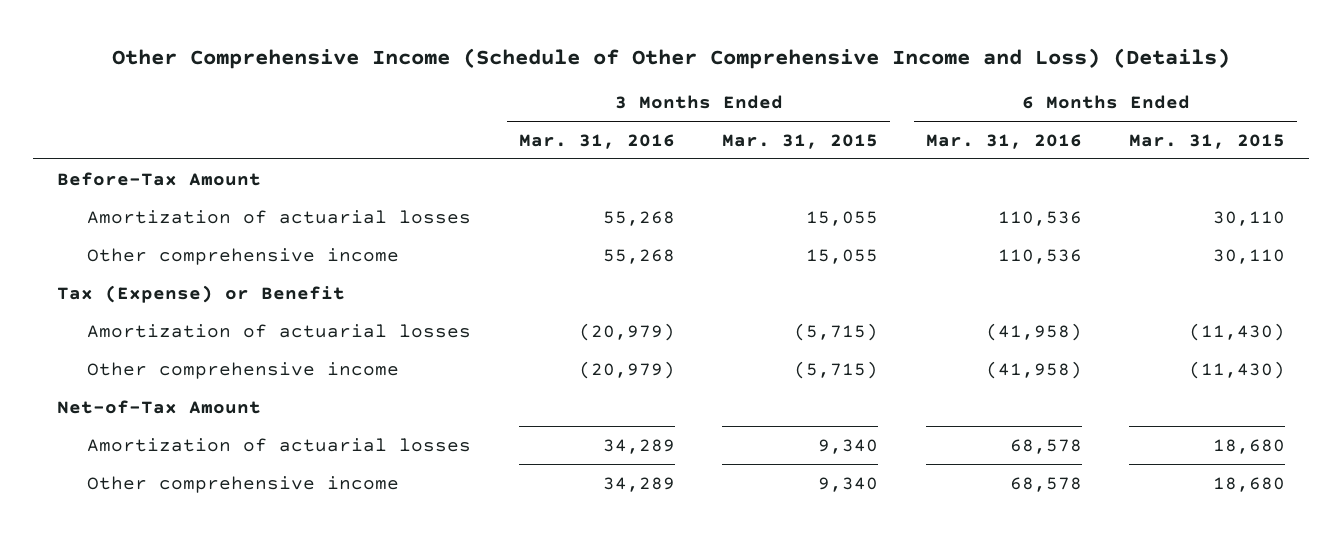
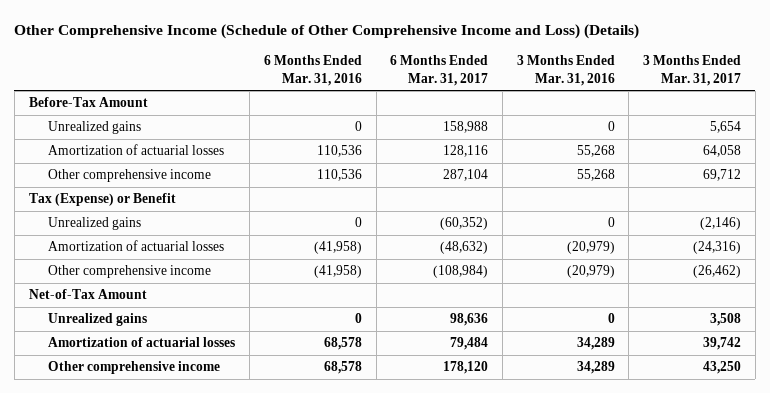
[722,133,879,149] Mar. 31, 2015 -> none
[1129,133,1286,149] Mar. 31, 2015 -> none
none -> [390,55,489,86] 6 Months Ended Mar. 31, 2017
none -> [643,55,742,86] 3 Months Ended Mar. 31, 2017
none -> [48,121,142,135] Unrealized gains
none -> [48,217,142,231] Unrealized gains
none -> [48,313,148,327] Unrealized gains

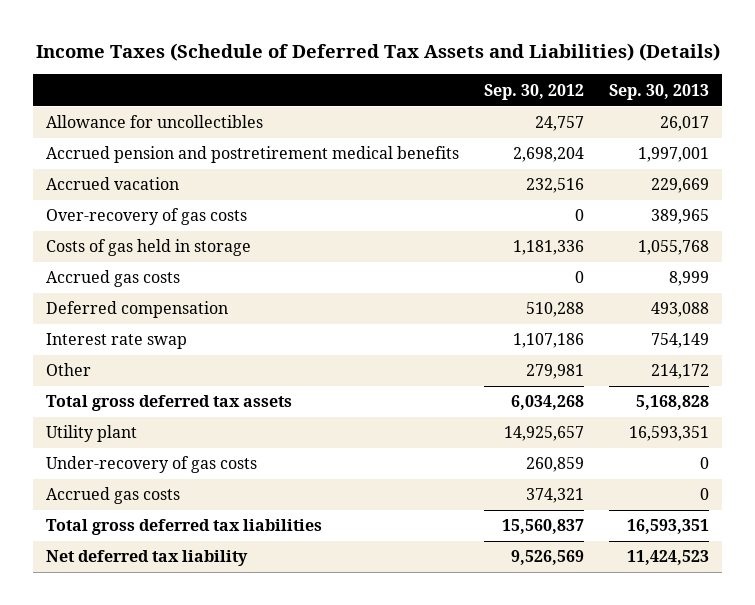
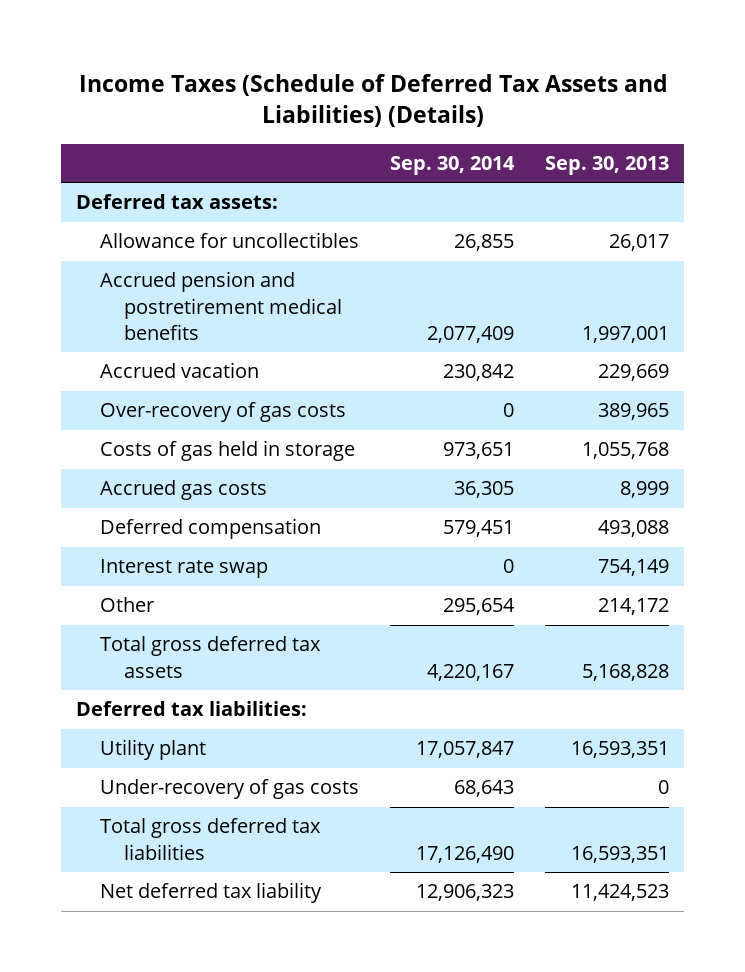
[484,83,585,100] Sep. 30, 2012 -> none
none -> [390,155,516,175] Sep. 30, 2014
none -> [76,194,279,210] Deferred tax assets:
none -> [76,701,308,717] Deferred tax liabilities:
[46,487,181,505] Accrued gas costs -> none

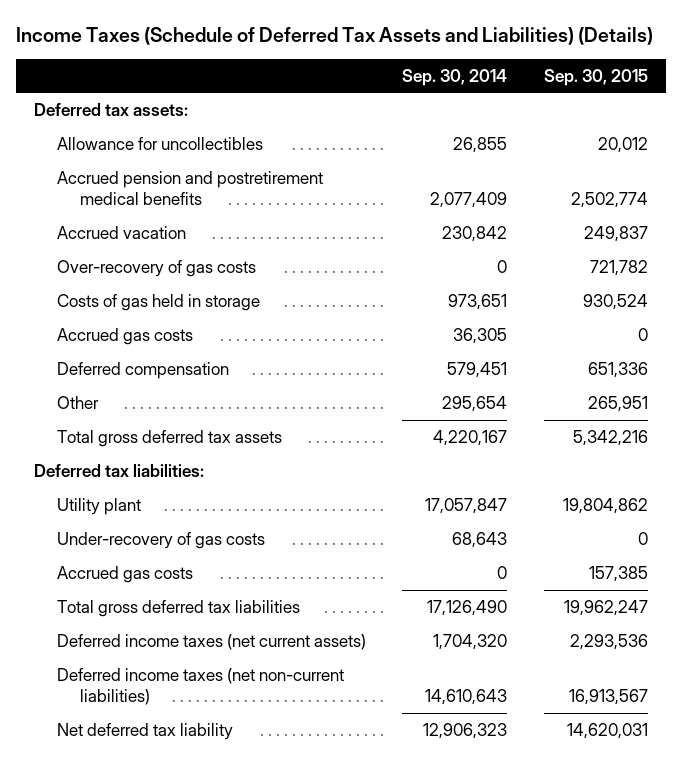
[544,155,669,175] Sep. 30, 2013 -> none
none -> [543,68,648,86] Sep. 30, 2015
[100,559,269,579] Interest rate swap -> none
none -> [57,565,194,583] Accrued gas costs
none -> [57,633,367,650] Deferred income taxes (net current assets)
none -> [57,667,345,706] Deferred income taxes (net non-current liabilities)

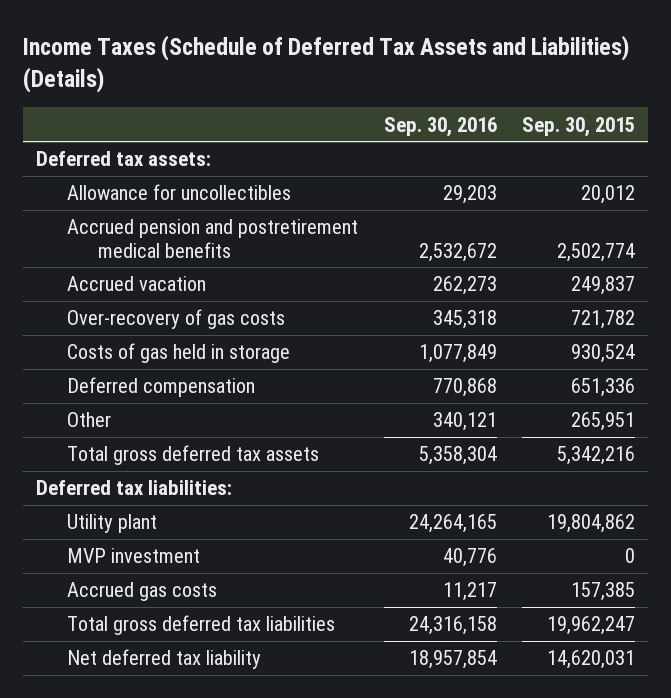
[402,68,508,86] Sep. 30, 2014 -> none
none -> [383,116,497,137] Sep. 30, 2016
[57,327,194,345] Accrued gas costs -> none
[57,531,266,549] Under-recovery of gas costs -> none
none -> [67,548,201,564] MVP investment
[57,633,367,650] Deferred income taxes (net current assets) -> none
[57,667,345,706] Deferred income taxes (net non-current liabilities) -> none

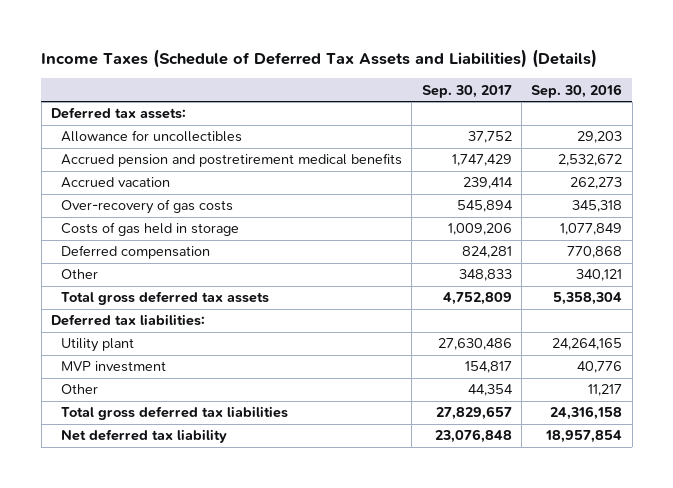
[522,116,636,137] Sep. 30, 2015 -> none
none -> [421,84,512,98] Sep. 30, 2017
[67,582,218,602] Accrued gas costs -> [61,384,99,395] Other

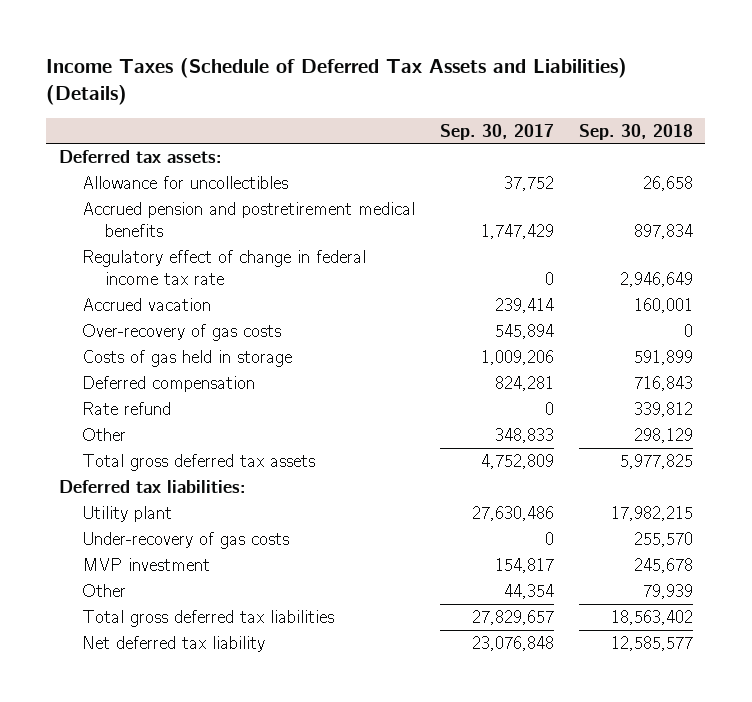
[531,83,623,98] Sep. 30, 2016 -> none
none -> [578,123,693,140] Sep. 30, 2018
none -> [81,249,366,285] Regulatory effect of change in federal income tax rate
none -> [81,401,171,415] Rate refund
none -> [81,531,289,549] Under-recovery of gas costs

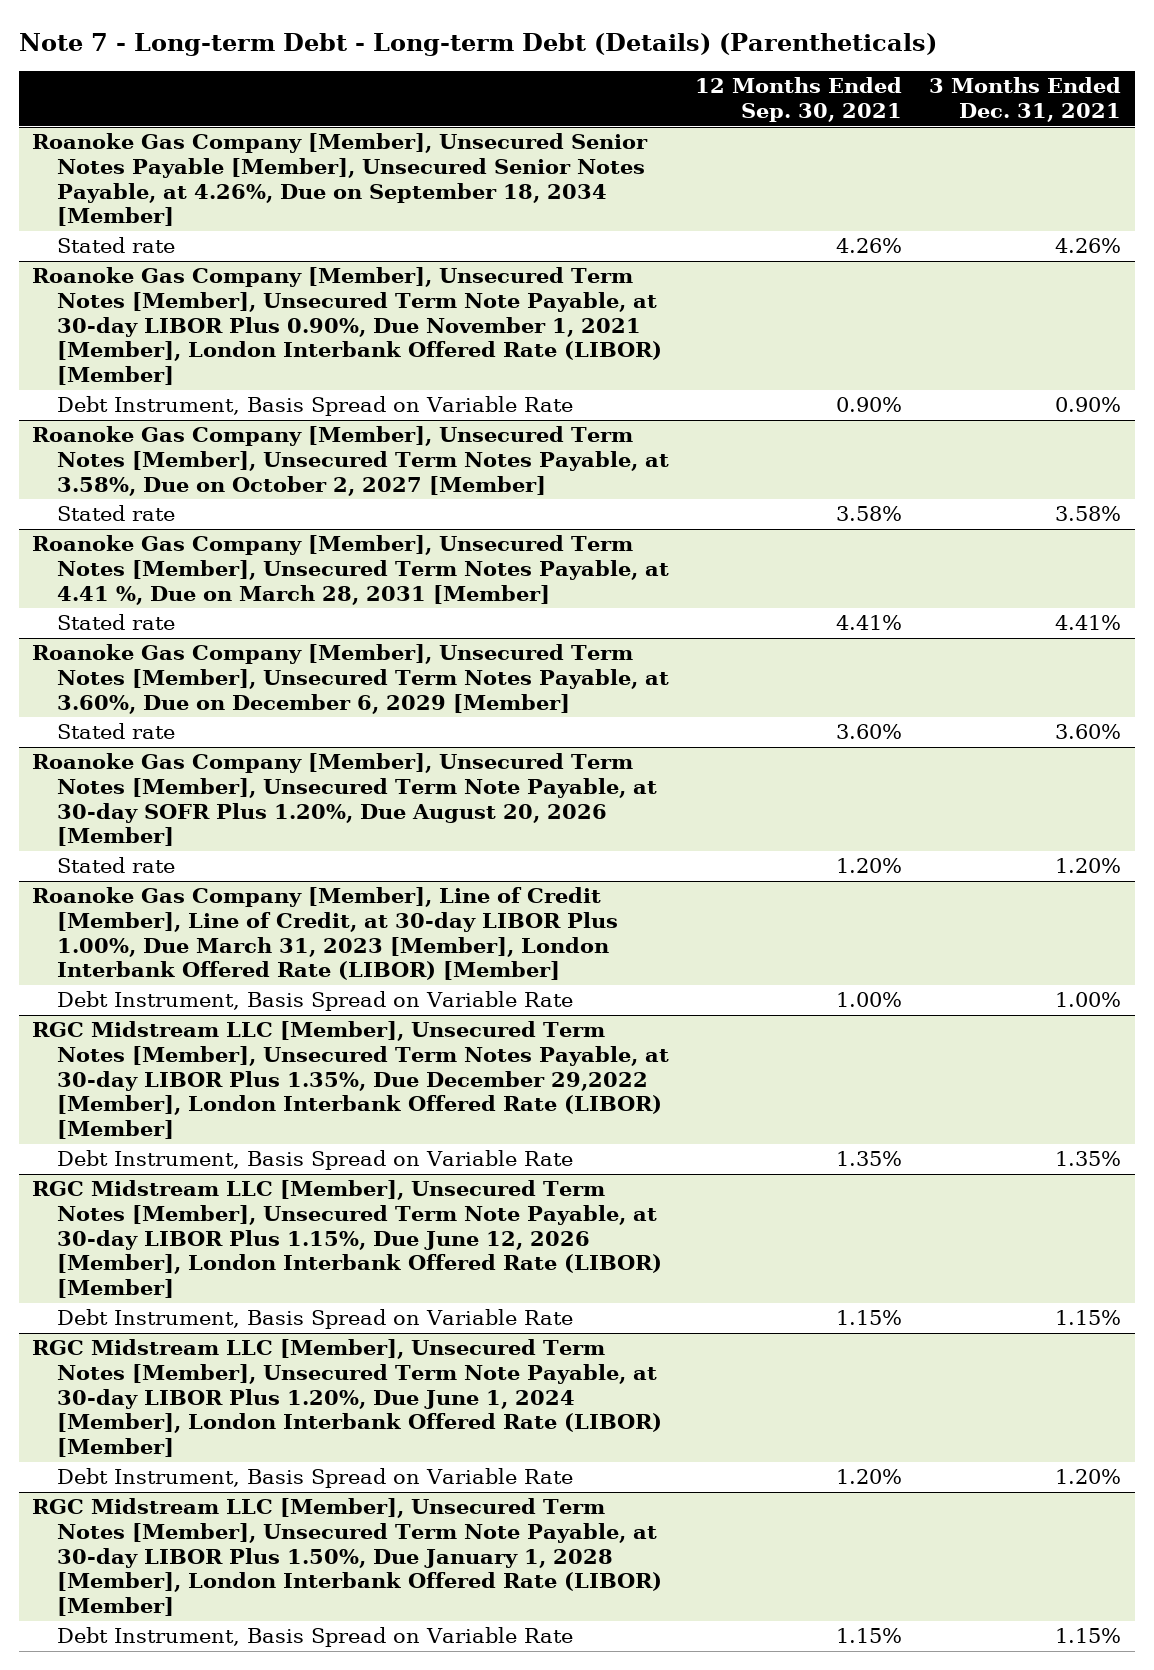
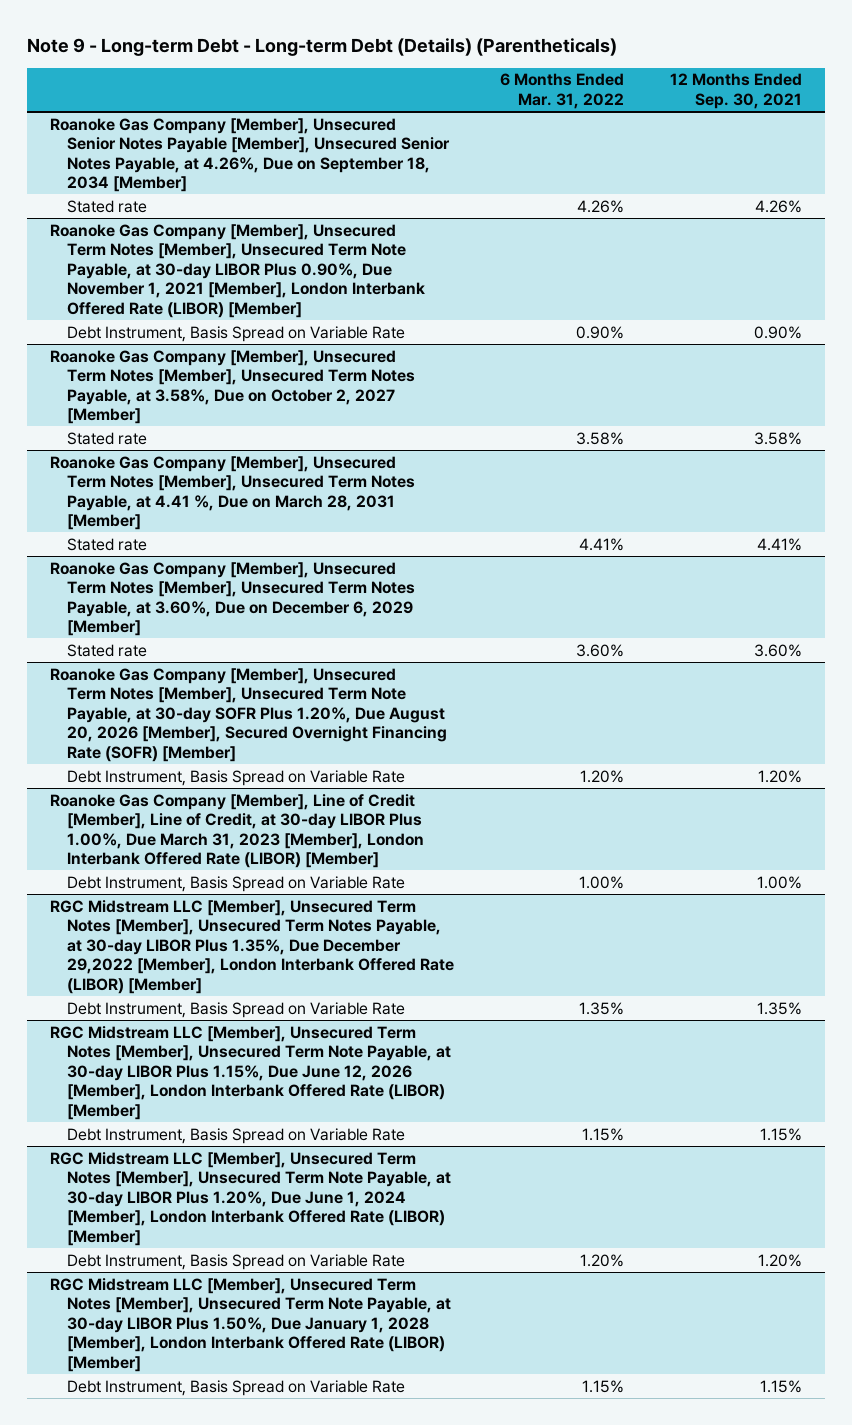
[18,32,937,56] Note 7 - Long-term Debt - Long-term Debt (Details) (Parentheticals) -> [26,37,617,56] Note 9 - Long-term Debt - Long-term Debt (Details) (Parentheticals)
[929,77,1122,122] 3 Months Ended Dec. 31, 2021 -> none
none -> [499,73,624,110] 6 Months Ended Mar. 31, 2022
[56,857,175,874] Stated rate -> none
[32,753,657,847] Roanoke Gas Company [Member], Unsecured Term Notes [Member], Unsecured Term Note Payable, at 30-day SOFR Plus 1.20%, Due August 20, 2026 [Member] -> [49,667,447,762] Roanoke Gas Company [Member], Unsecured Term Notes [Member], Unsecured Term Note Payable, at 30-day SOFR Plus 1.20%, Due August 20, 2026 [Member], Secured Overnight Financing Rate (SOFR) [Member]
none -> [66,769,405,786] Debt Instrument, Basis Spread on Variable Rate

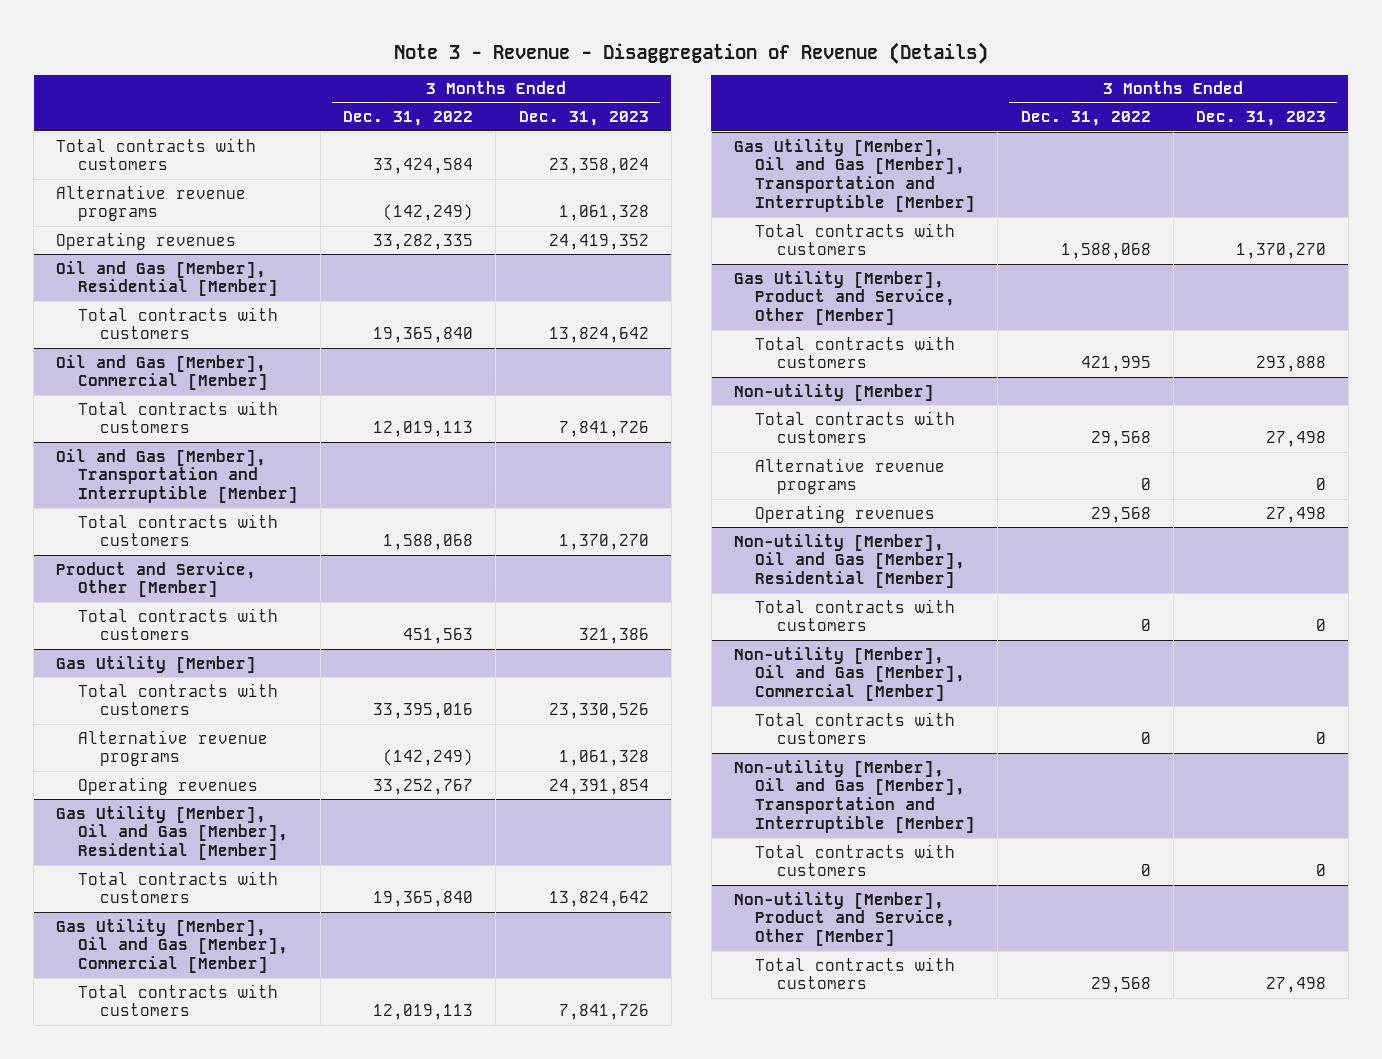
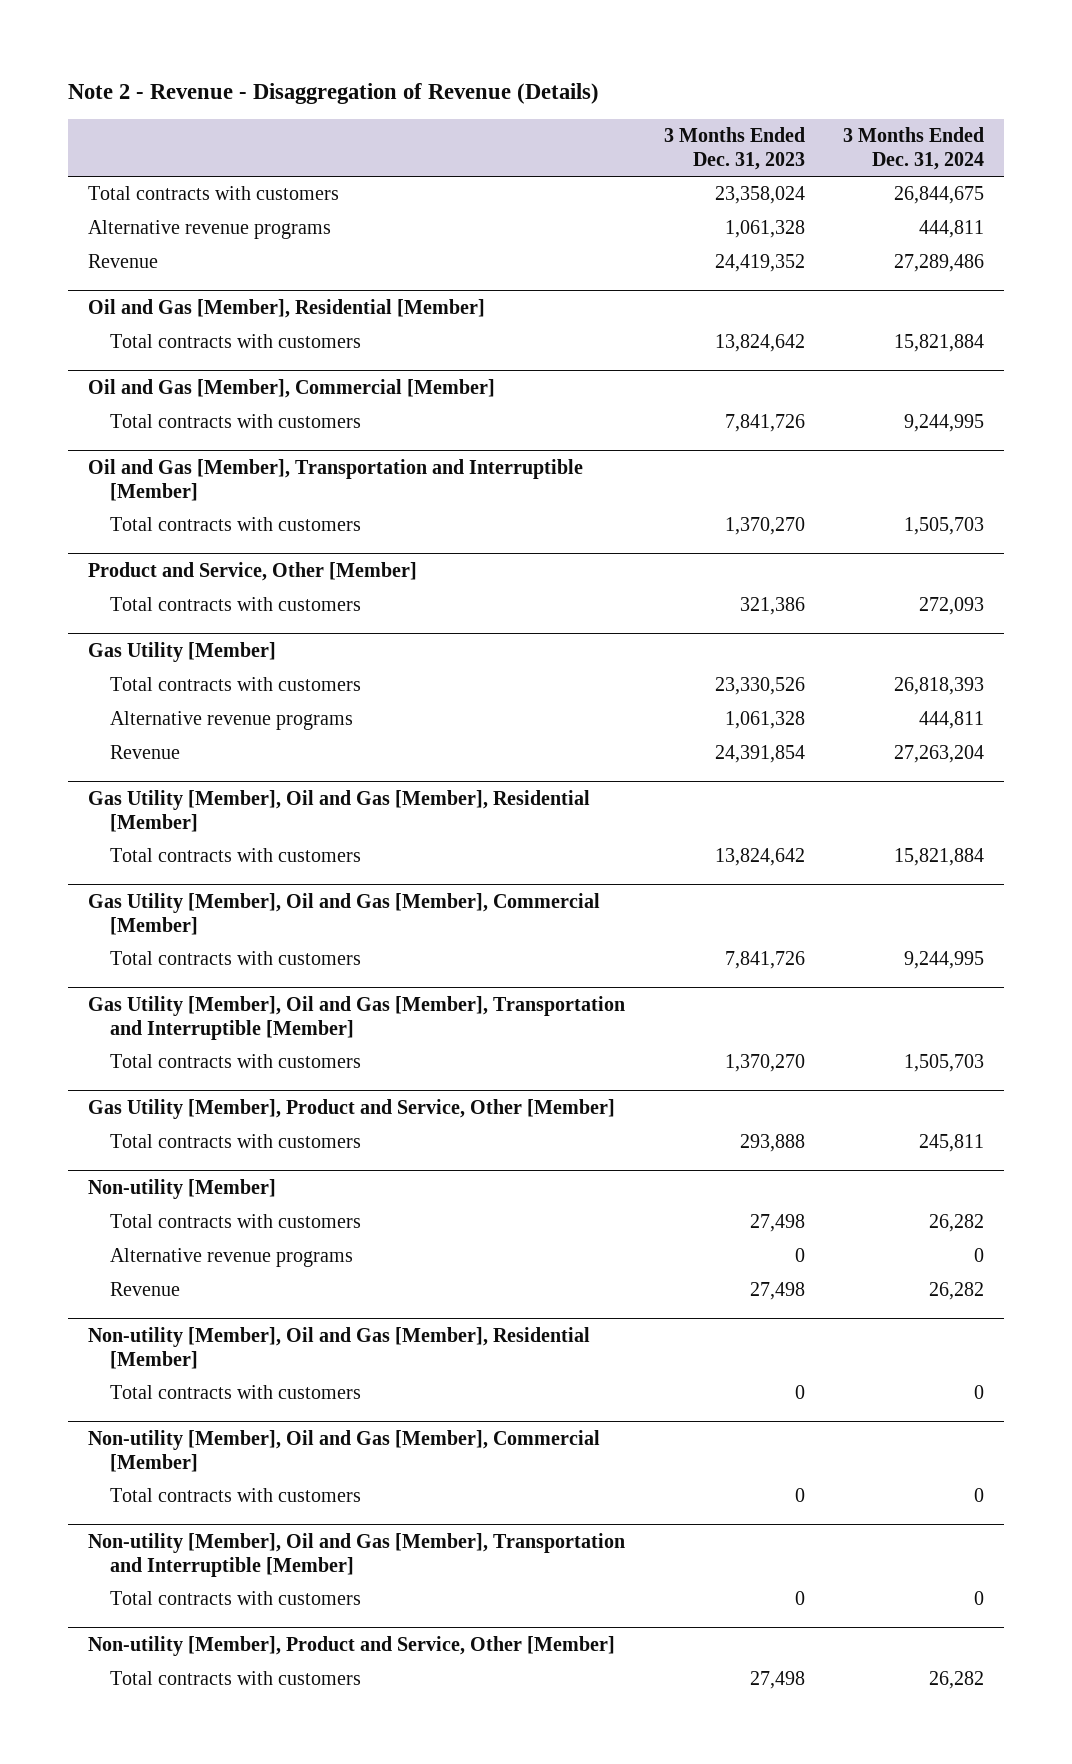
[394,41,989,64] Note 3 - Revenue - Disaggregation of Revenue (Details) -> [68,83,600,105] Note 2 - Revenue - Disaggregation of Revenue (Details)
[343,111,474,127] Dec. 31, 2022 -> none
none -> [843,127,985,170] 3 Months Ended Dec. 31, 2024
[56,231,237,250] Operating revenues -> [87,254,158,269] Revenue
[78,776,259,795] Operating revenues -> [109,745,180,760] Revenue
[755,504,936,523] Operating revenues -> [109,1282,180,1297] Revenue

